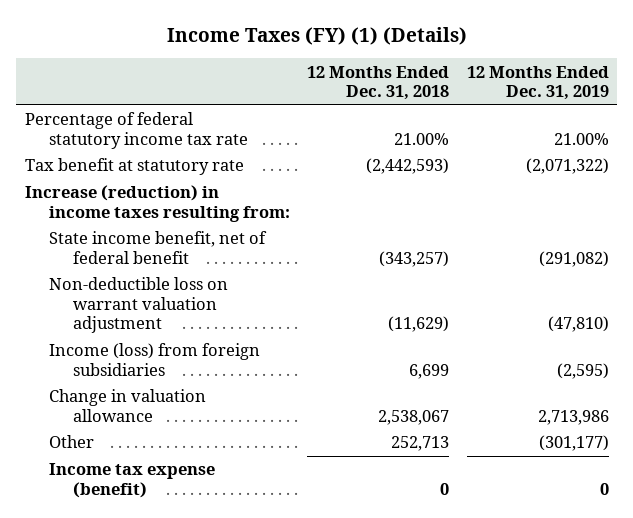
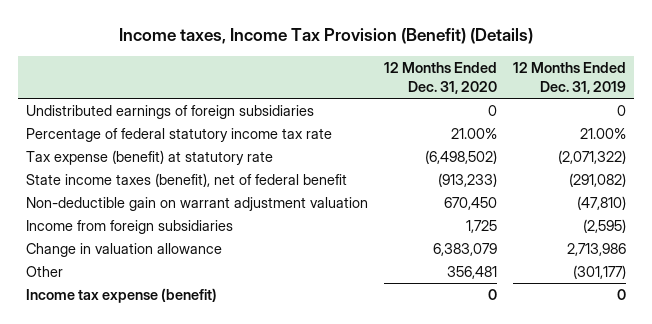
[166,26,467,45] Income Taxes (FY) (1) (Details) -> [118,27,533,44] Income taxes, Income Tax Provision (Benefit) (Details)
[307,65,450,101] 12 Months Ended Dec. 31, 2018 -> none
none -> [383,61,497,94] 12 Months Ended Dec. 31, 2020
none -> [26,105,315,120] Undistributed earnings of foreign subsidiaries
[24,185,290,222] Increase (reduction) in income taxes resulting from: -> none
[24,158,244,176] Tax benefit at statutory rate -> [26,150,274,166] Tax expense (benefit) at statutory rate
[48,231,267,264] State income benefit, net of federal benefit -> [26,173,348,188] State income taxes (benefit), net of federal benefit
[48,277,228,334] Non-deductible loss on warrant valuation adjustment -> [26,197,369,212] Non-deductible gain on warrant adjustment valuation
[48,343,260,376] Income (loss) from foreign subsidiaries -> [26,220,234,235] Income from foreign subsidiaries

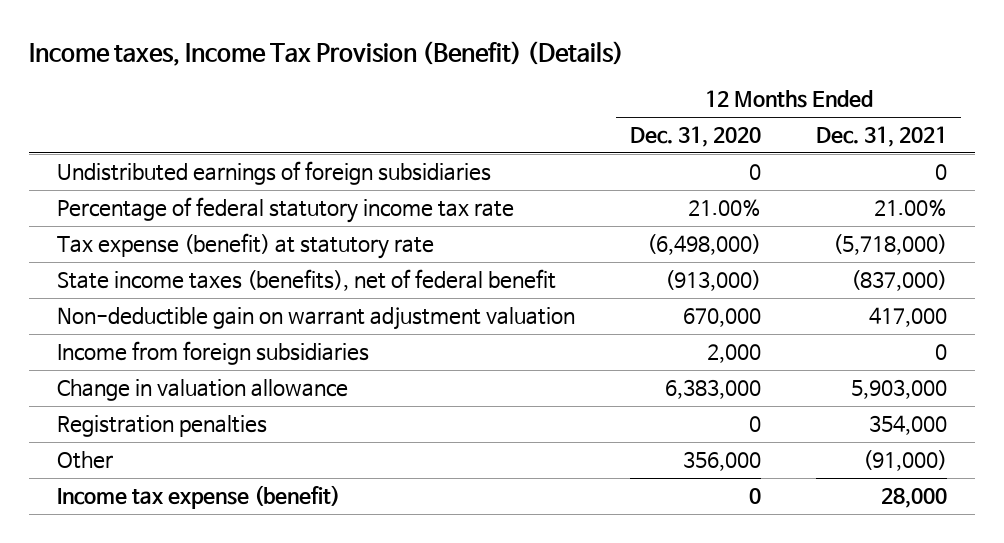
[512,61,626,94] 12 Months Ended Dec. 31, 2019 -> none
none -> [816,126,948,148] Dec. 31, 2021
[424,150,497,165] (6,498,502) -> [647,234,762,256] (6,498,000)
[26,173,348,188] State income taxes (benefit), net of federal benefit -> [56,269,556,292] State income taxes (benefits), net of federal benefit
[437,173,497,188] (913,233) -> [665,270,762,292] (913,000)
[443,197,497,211] 670,450 -> [683,308,762,328] 670,000
[465,220,497,234] 1,725 -> [707,344,762,364] 2,000
[432,243,497,257] 6,383,079 -> [665,379,762,400] 6,383,000
none -> [56,415,267,438] Registration penalties
[446,266,497,280] 356,481 -> [683,451,762,472] 356,000

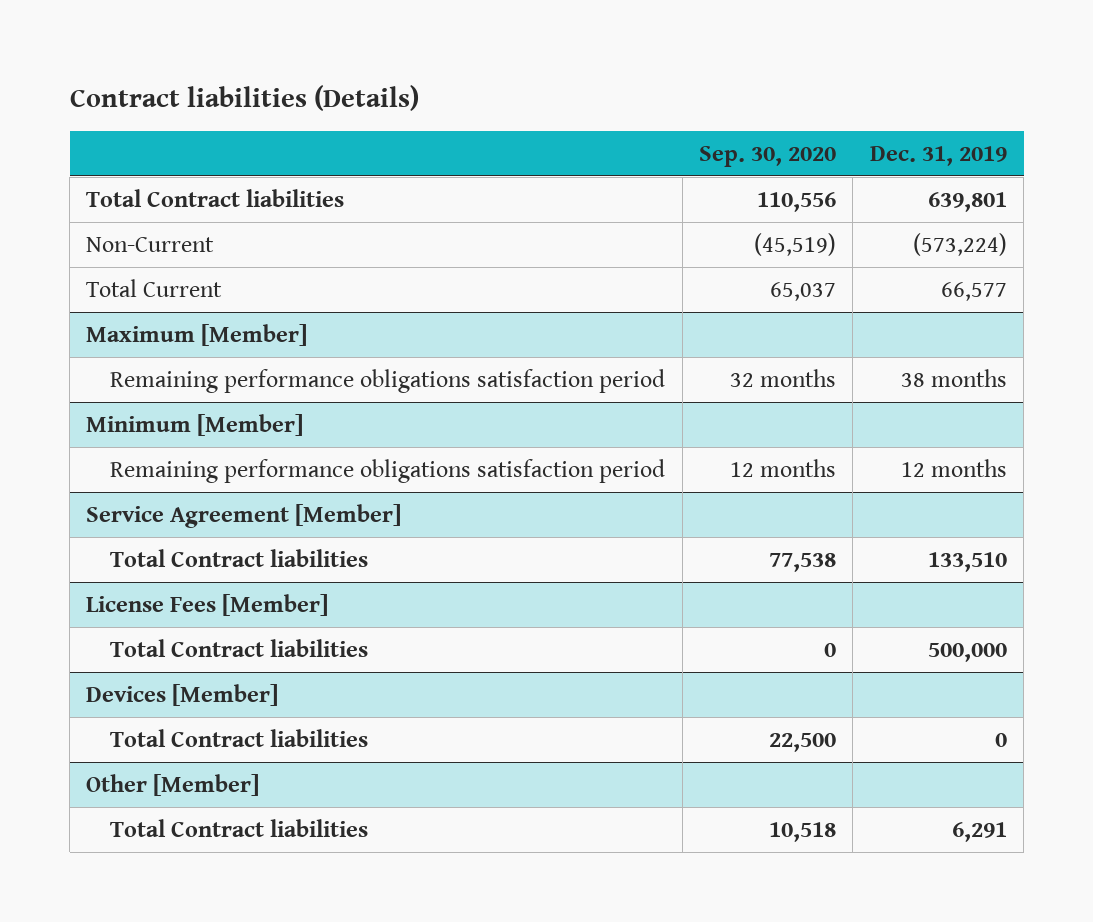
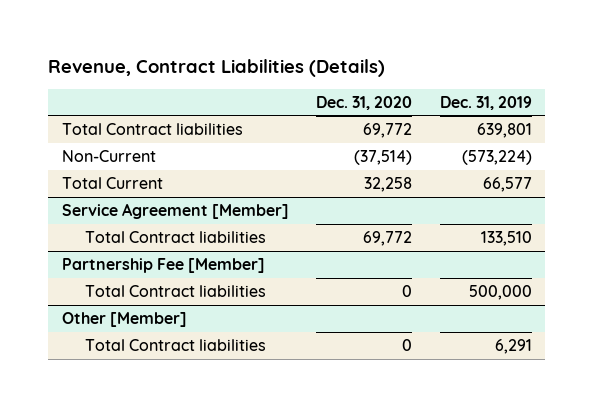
[69,84,419,111] Contract liabilities (Details) -> [47,58,385,77] Revenue, Contract Liabilities (Details)
[698,145,836,167] Sep. 30, 2020 -> none
none -> [316,95,413,110] Dec. 31, 2020
[86,323,308,346] Maximum [Member] -> none
[110,368,666,393] Remaining performance obligations satisfaction period -> none
[86,413,304,436] Minimum [Member] -> none
[110,458,666,483] Remaining performance obligations satisfaction period -> none
[86,593,329,616] License Fees [Member] -> [61,257,265,273] Partnership Fee [Member]
[86,683,279,706] Devices [Member] -> none
[110,728,369,747] Total Contract liabilities -> none

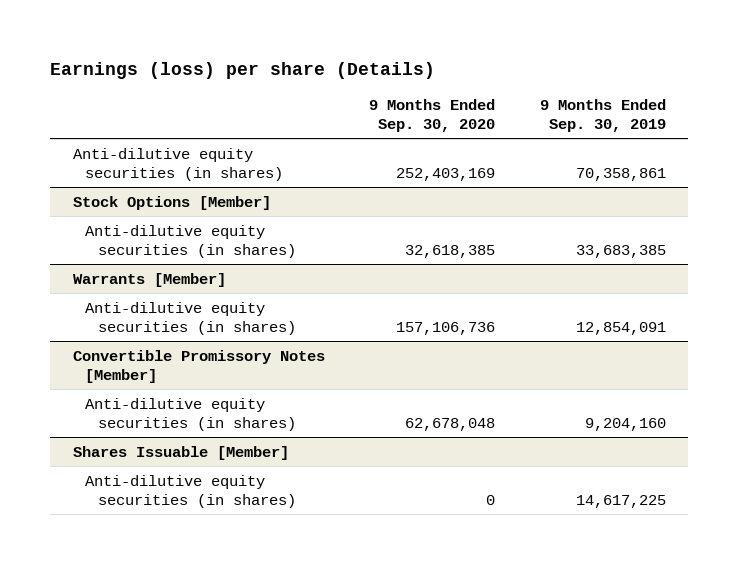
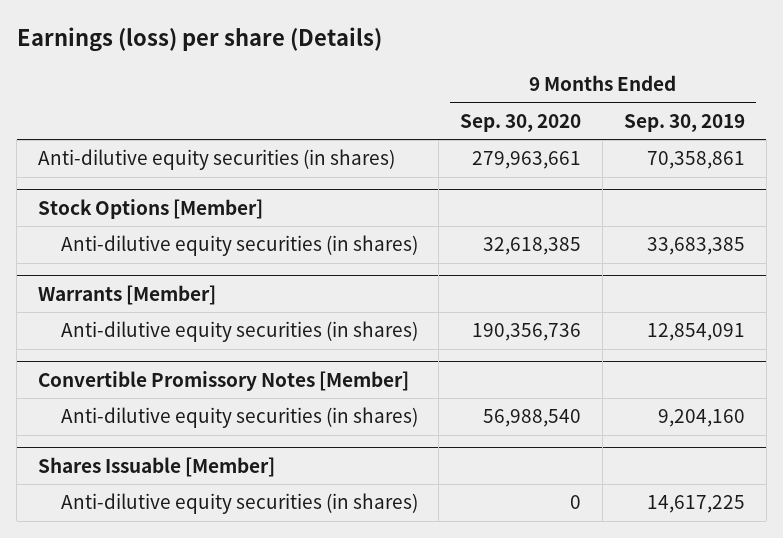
[396,167,496,181] 252,403,169 -> [472,151,582,170] 279,963,661
[396,321,496,335] 157,106,736 -> [472,323,582,342] 190,356,736
[405,417,496,431] 62,678,048 -> [483,409,582,428] 56,988,540

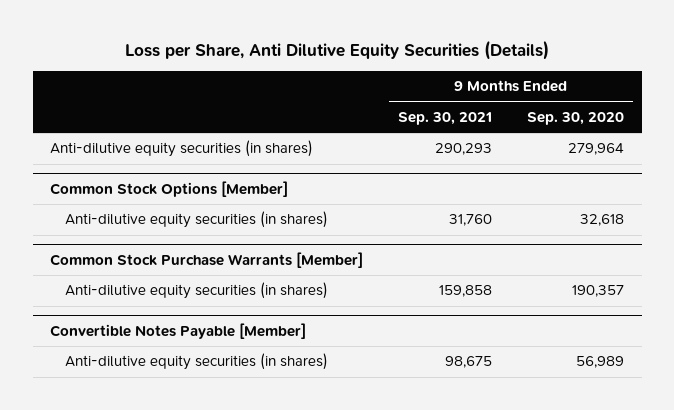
[16,27,382,53] Earnings (loss) per share (Details) -> [125,39,550,60] Loss per Share, Anti Dilutive Equity Securities (Details)
[623,113,745,132] Sep. 30, 2019 -> none
none -> [398,111,493,125] Sep. 30, 2021
[38,456,276,477] Shares Issuable [Member] -> none
[60,493,418,515] Anti-dilutive equity securities (in shares) -> none
[472,151,582,170] 279,963,661 -> [568,143,625,156] 279,964
[38,198,264,219] Stock Options [Member] -> [50,180,289,197] Common Stock Options [Member]
[483,237,582,256] 32,618,385 -> [580,214,625,227] 32,618
[38,284,217,305] Warrants [Member] -> [50,251,364,268] Common Stock Purchase Warrants [Member]
[472,323,582,342] 190,356,736 -> [572,285,625,298] 190,357
[38,370,410,391] Convertible Promissory Notes [Member] -> [50,322,307,339] Convertible Notes Payable [Member]
[483,409,582,428] 56,988,540 -> [576,356,625,369] 56,989

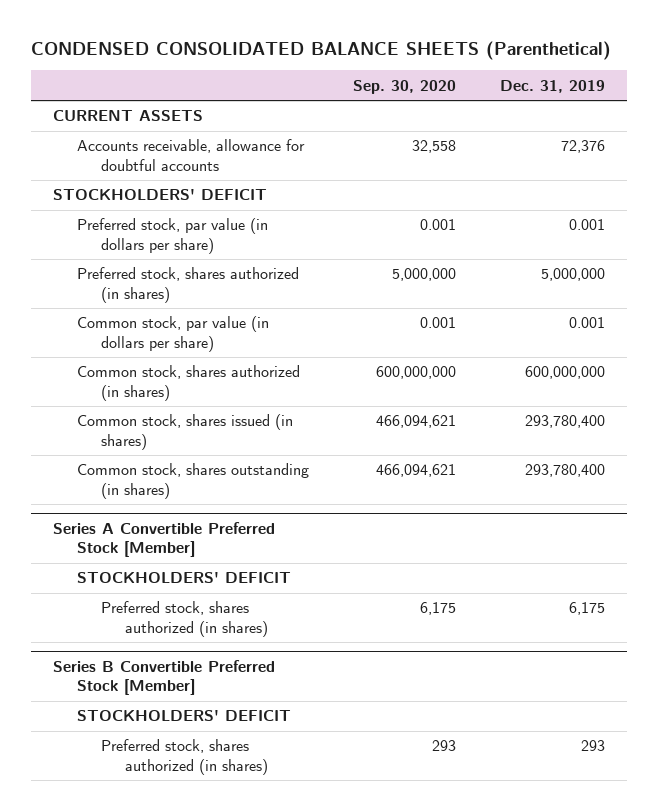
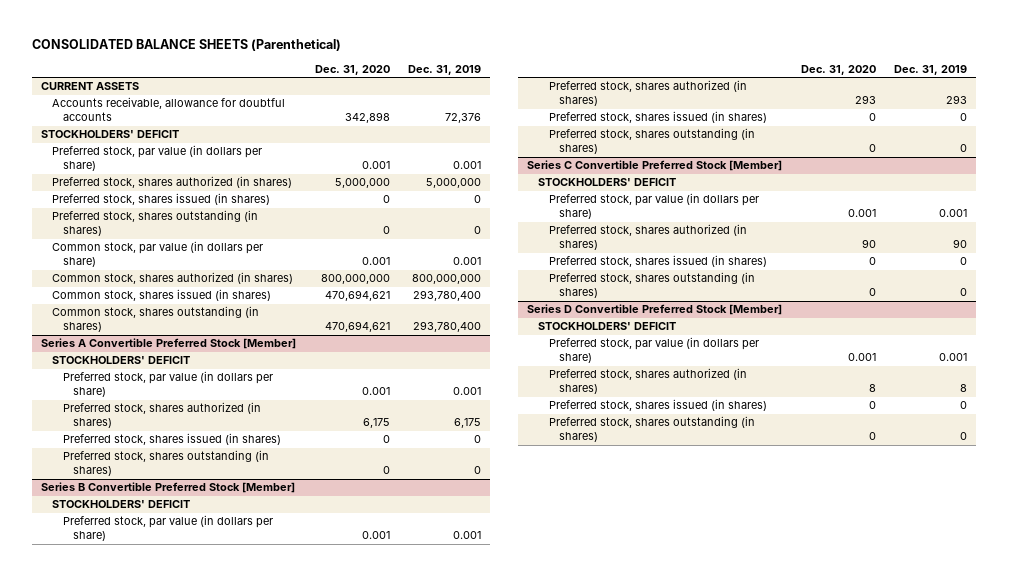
[31,40,612,60] CONDENSED CONSOLIDATED BALANCE SHEETS (Parenthetical) -> [32,39,342,52] CONSOLIDATED BALANCE SHEETS (Parenthetical)
[353,79,457,94] Sep. 30, 2020 -> none
none -> [314,64,390,75] Dec. 31, 2020
none -> [52,193,271,206] Preferred stock, shares issued (in shares)
none -> [52,210,259,237] Preferred stock, shares outstanding (in shares)
[525,366,606,380] 600,000,000 -> [412,274,482,285] 800,000,000
none -> [62,371,273,398] Preferred stock, par value (in dollars per share)
none -> [62,433,281,446] Preferred stock, shares issued (in shares)
none -> [62,450,269,477] Preferred stock, shares outstanding (in shares)
none -> [62,515,273,542] Preferred stock, par value (in dollars per share)
none -> [548,111,767,124] Preferred stock, shares issued (in shares)
none -> [548,128,755,155] Preferred stock, shares outstanding (in shares)
none -> [527,160,783,172] Series C Convertible Preferred Stock [Member]
none -> [537,178,676,187] STOCKHOLDERS' DEFICIT
none -> [548,193,759,220] Preferred stock, par value (in dollars per share)
none -> [548,224,747,251] Preferred stock, shares authorized (in shares)
none -> [548,255,767,268] Preferred stock, shares issued (in shares)
none -> [548,272,755,299] Preferred stock, shares outstanding (in shares)
none -> [527,304,783,316] Series D Convertible Preferred Stock [Member]
none -> [537,322,676,331] STOCKHOLDERS' DEFICIT
none -> [548,337,759,364] Preferred stock, par value (in dollars per share)
none -> [548,368,747,395] Preferred stock, shares authorized (in shares)
none -> [548,399,767,412] Preferred stock, shares issued (in shares)
none -> [548,416,755,443] Preferred stock, shares outstanding (in shares)

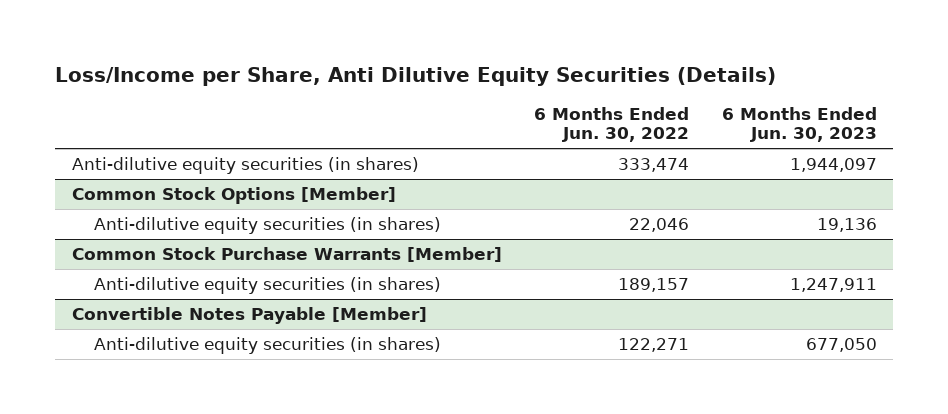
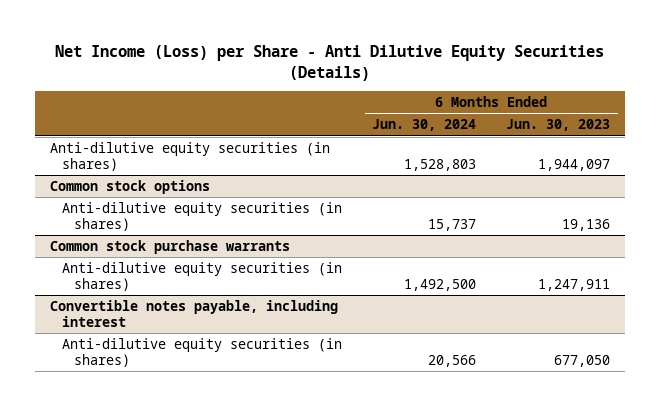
[55,66,777,86] Loss/Income per Share, Anti Dilutive Equity Securities (Details) -> [55,44,605,81] Net Income (Loss) per Share - Anti Dilutive Equity Securities (Details)
[534,106,690,143] 6 Months Ended Jun. 30, 2022 -> none
none -> [372,119,477,132] Jun. 30, 2024
[71,186,396,204] Common Stock Options [Member] -> [50,179,211,194] Common stock options
[71,246,502,262] Common Stock Purchase Warrants [Member] -> [50,239,291,254] Common stock purchase warrants
[71,306,427,324] Convertible Notes Payable [Member] -> [50,299,339,328] Convertible notes payable, including interest

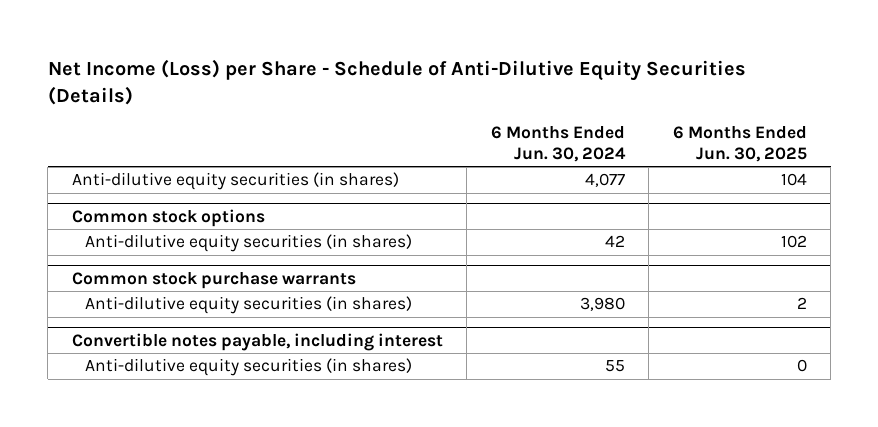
[55,44,605,81] Net Income (Loss) per Share - Anti Dilutive Equity Securities (Details) -> [47,58,746,106] Net Income (Loss) per Share - Schedule of Anti-Dilutive Equity Securities (Details)
[506,119,611,132] Jun. 30, 2023 -> none
none -> [672,125,807,162] 6 Months Ended Jun. 30, 2025
[404,159,477,172] 1,528,803 -> [584,173,625,188] 4,077
[428,219,477,232] 15,737 -> [604,235,625,248] 42
[404,279,477,292] 1,492,500 -> [579,297,625,312] 3,980
[428,355,477,368] 20,566 -> [604,360,625,373] 55

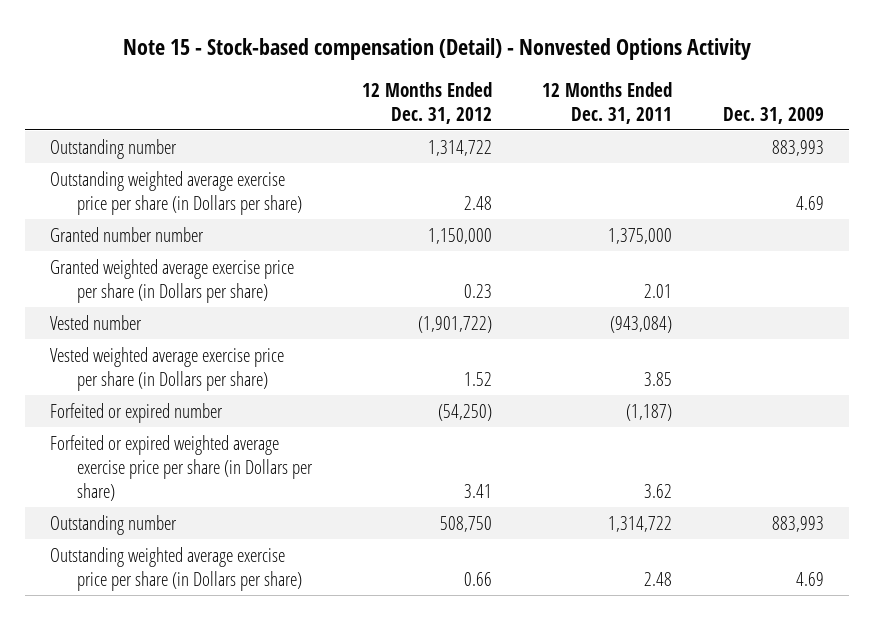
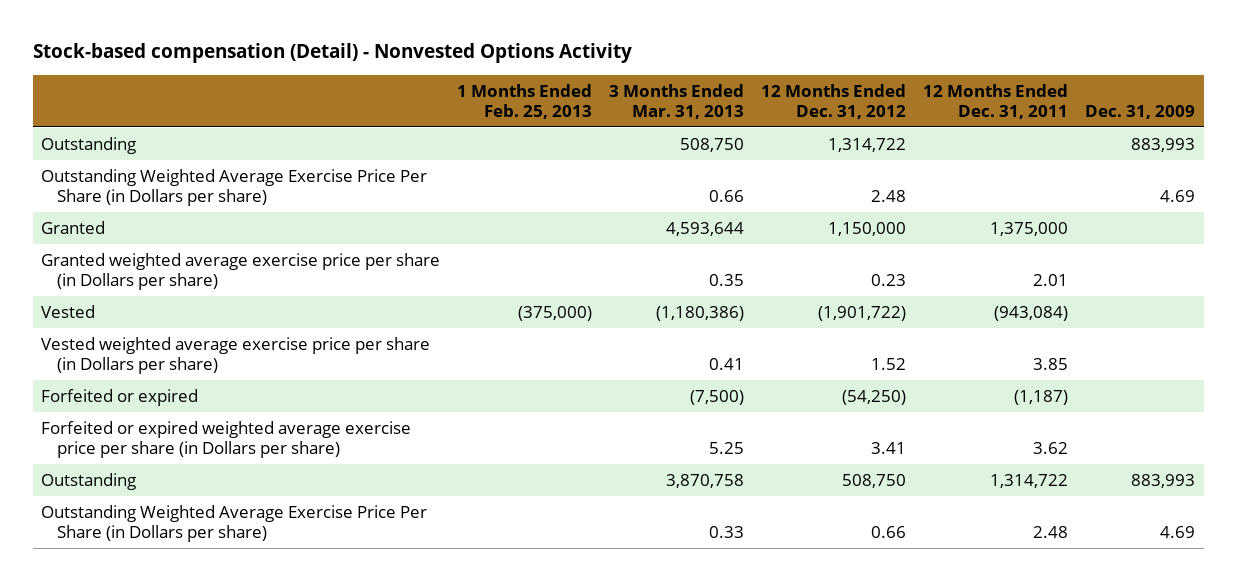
[123,37,752,60] Note 15 - Stock-based compensation (Detail) - Nonvested Options Activity -> [32,43,632,64] Stock-based compensation (Detail) - Nonvested Options Activity
none -> [457,83,593,119] 1 Months Ended Feb. 25, 2013
none -> [609,83,745,119] 3 Months Ended Mar. 31, 2013
[50,138,178,159] Outstanding number -> [41,137,137,155] Outstanding
[50,170,302,215] Outstanding weighted average exercise price per share (in Dollars per share) -> [41,169,428,206] Outstanding Weighted Average Exercise Price Per Share (in Dollars per share)
[50,226,205,242] Granted number number -> [41,221,106,235] Granted
[50,314,143,330] Vested number -> [41,305,96,319] Vested
[50,402,224,423] Forfeited or expired number -> [41,389,199,407] Forfeited or expired
[50,514,178,535] Outstanding number -> [41,473,137,491] Outstanding
[50,546,302,591] Outstanding weighted average exercise price per share (in Dollars per share) -> [41,505,428,542] Outstanding Weighted Average Exercise Price Per Share (in Dollars per share)

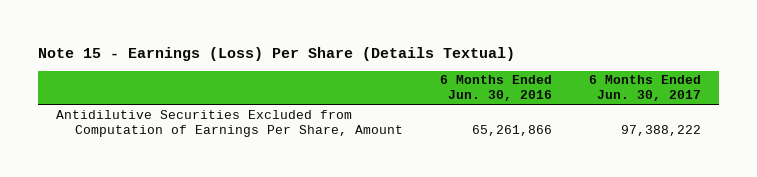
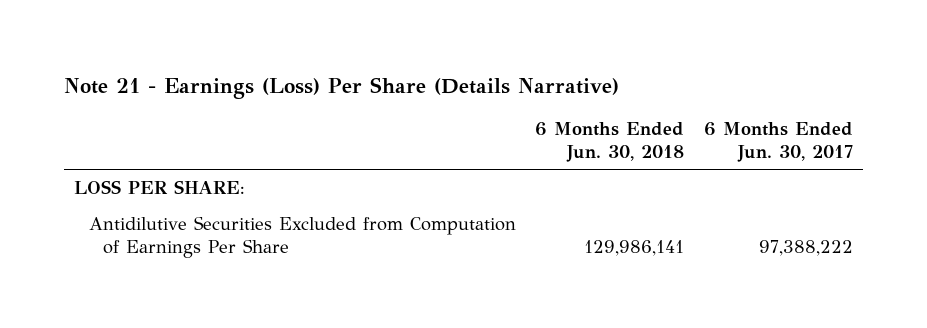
[37,46,515,61] Note 15 - Earnings (Loss) Per Share (Details Textual) -> [64,76,620,99] Note 21 - Earnings (Loss) Per Share (Details Narrative)
[439,75,552,102] 6 Months Ended Jun. 30, 2016 -> none
none -> [535,122,685,162] 6 Months Ended Jun. 30, 2018
none -> [74,180,246,195] LOSS PER SHARE:
[56,109,404,137] Antidilutive Securities Excluded from Computation of Earnings Per Share, Amount -> [88,216,516,258] Antidilutive Securities Excluded from Computation of Earnings Per Share

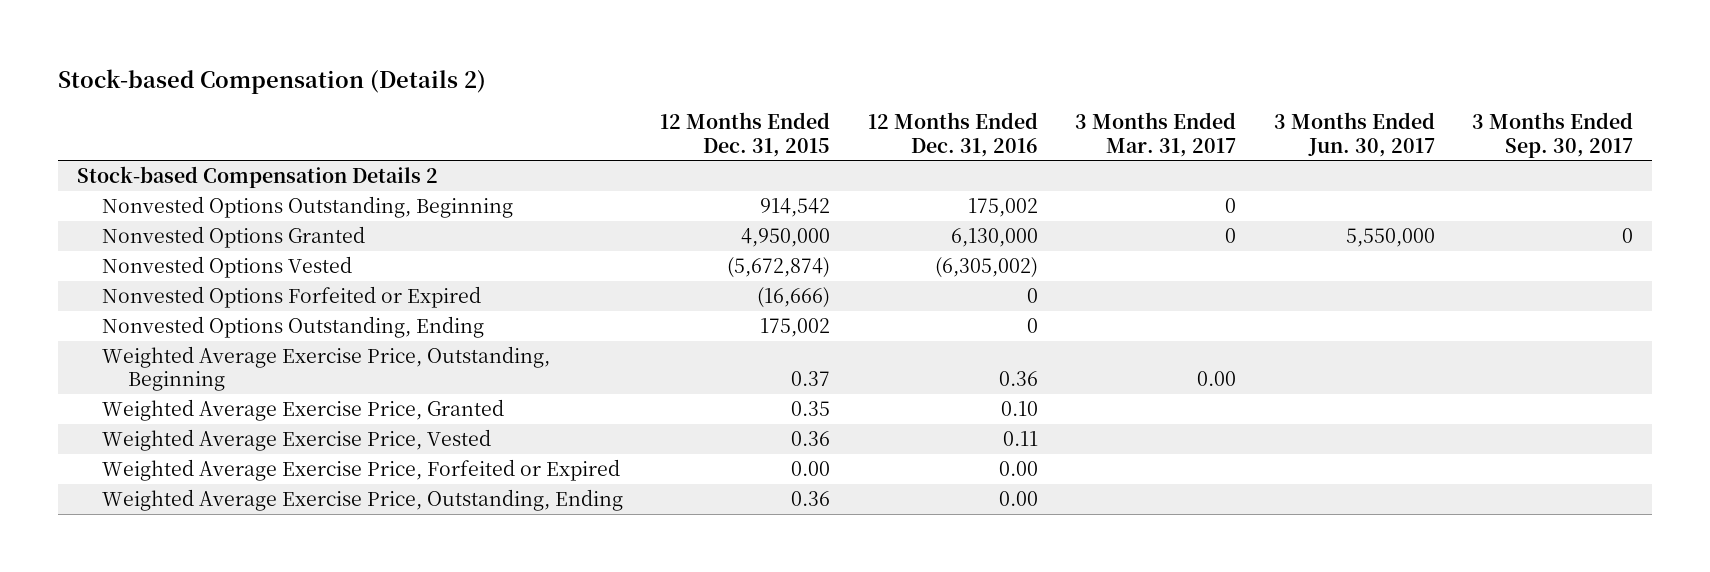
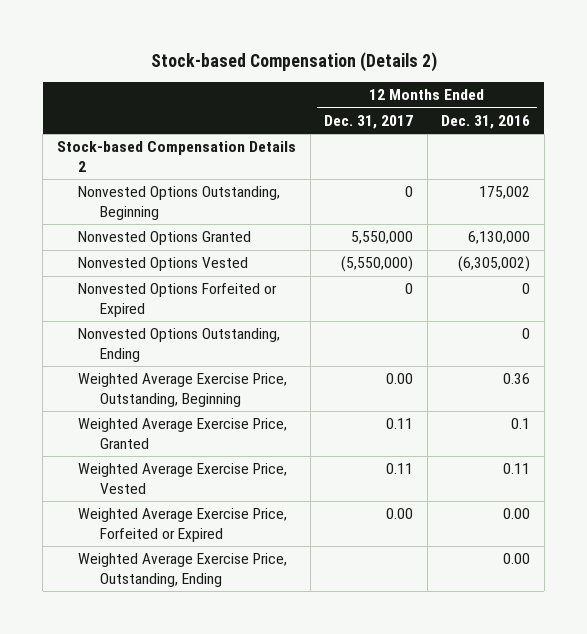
[660,112,831,157] 12 Months Ended Dec. 31, 2015 -> none
[1075,112,1237,157] 3 Months Ended Mar. 31, 2017 -> none
[1273,112,1435,157] 3 Months Ended Jun. 30, 2017 -> none
[1472,112,1634,158] 3 Months Ended Sep. 30, 2017 -> none
none -> [324,114,414,129] Dec. 31, 2017
[1000,400,1038,416] 0.10 -> [511,418,531,430] 0.1

